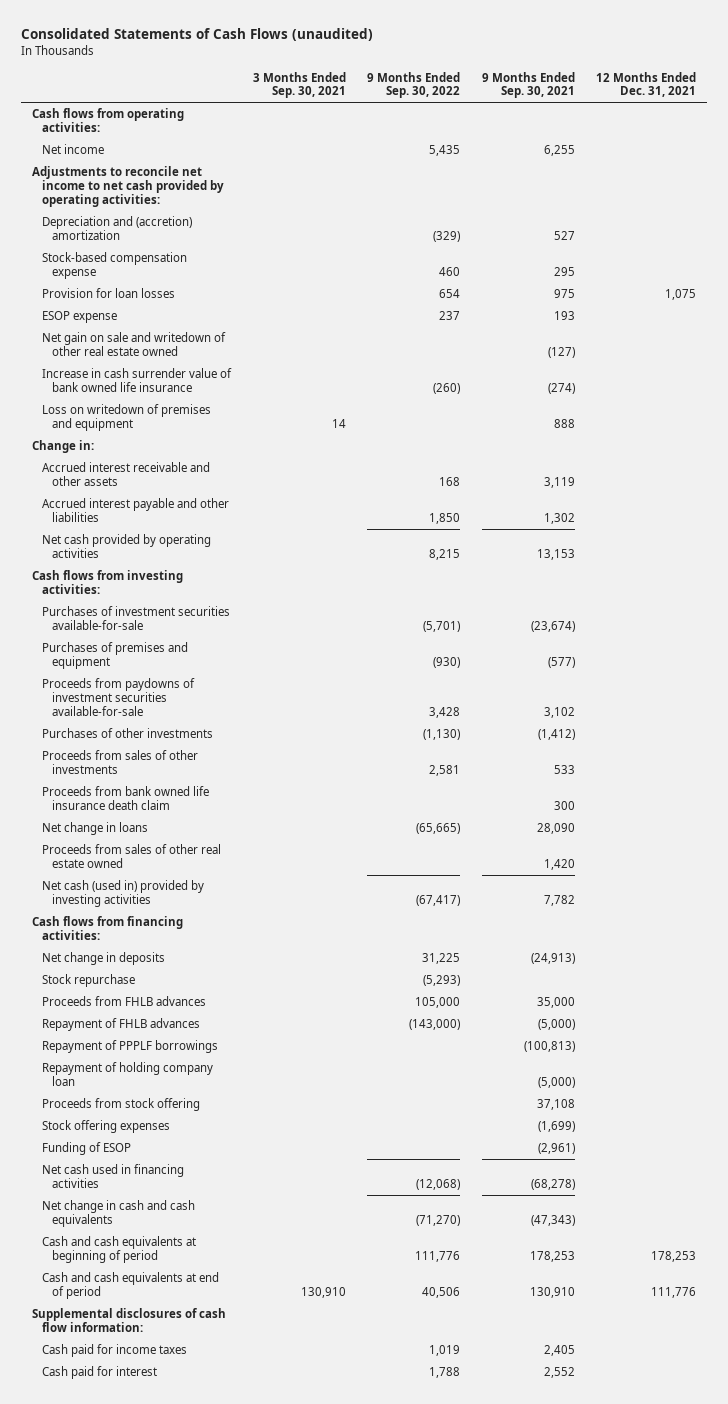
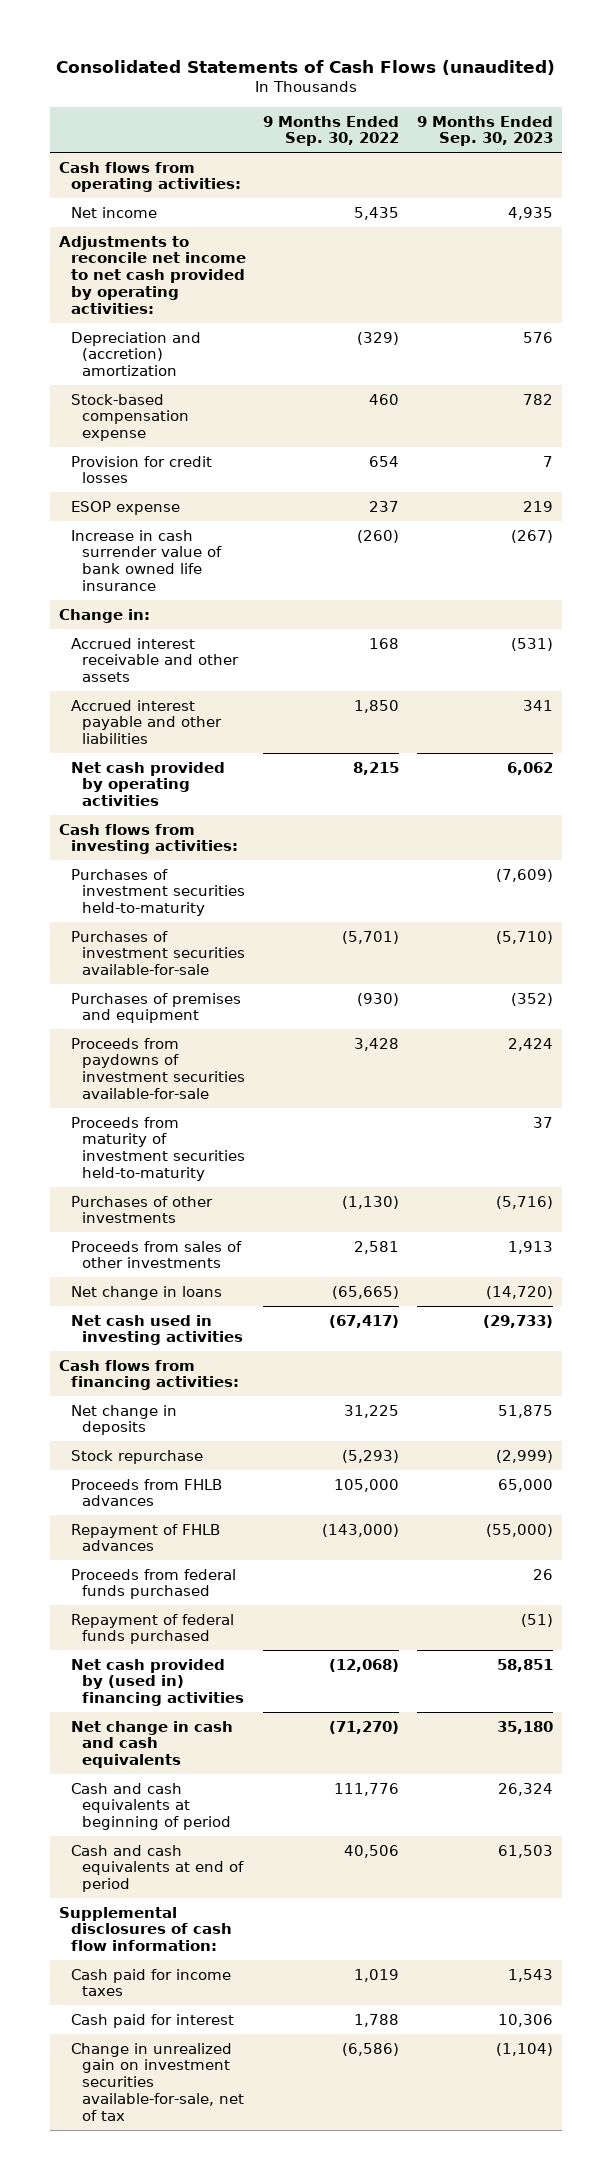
[252,71,346,99] 3 Months Ended Sep. 30, 2021 -> none
[481,71,575,99] 9 Months Ended Sep. 30, 2021 -> none
[596,71,697,98] 12 Months Ended Dec. 31, 2021 -> none
none -> [417,115,554,147] 9 Months Ended Sep. 30, 2023
[42,288,176,299] Provision for loan losses -> [70,455,212,484] Provision for credit losses
[42,332,227,356] Net gain on sale and writedown of other real estate owned -> none
[42,404,212,431] Loss on writedown of premises and equipment -> none
none -> [70,868,246,917] Purchases of investment securities held-to-maturity
none -> [70,1116,246,1182] Proceeds from maturity of investment securities held-to-maturity
[42,786,210,810] Proceeds from bank owned life insurance death claim -> none
[42,844,222,868] Proceeds from sales of other real estate owned -> none
[42,880,205,907] Net cash (used in) provided by investing activities -> [70,1314,244,1346] Net cash used in investing activities
[42,1040,219,1054] Repayment of PPPLF borrowings -> none
[42,1062,214,1086] Repayment of holding company loan -> none
[42,1098,201,1112] Proceeds from stock offering -> none
[42,1120,171,1134] Stock offering expenses -> none
[42,1142,132,1156] Funding of ESOP -> none
none -> [70,1568,236,1600] Proceeds from federal funds purchased
none -> [70,1613,234,1645] Repayment of federal funds purchased
[42,1164,185,1188] Net cash used in financing activities -> [70,1658,245,1707] Net cash provided by (used in) financing activities
none -> [70,2042,245,2122] Change in unrealized gain on investment securities available-for-sale, net of tax

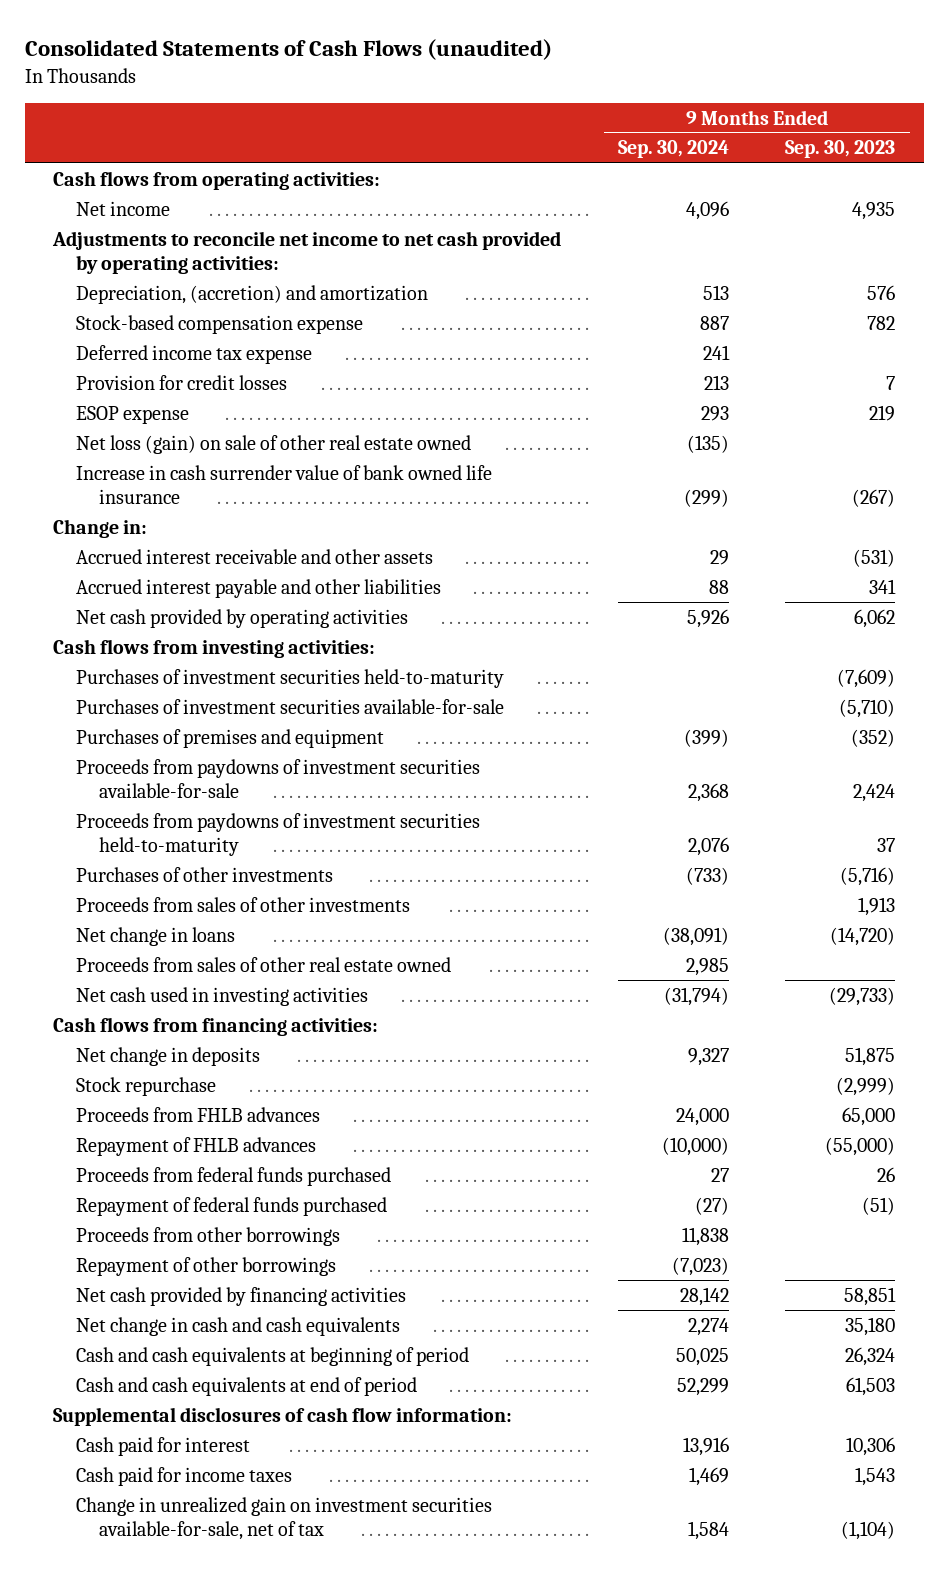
[263,115,400,147] 9 Months Ended Sep. 30, 2022 -> none
none -> [617,140,729,159] Sep. 30, 2024
[70,331,201,377] Depreciation and (accretion) amortization -> [76,284,429,304] Depreciation, (accretion) and amortization
none -> [76,344,313,364] Deferred income tax expense
none -> [76,434,472,454] Net loss (gain) on sale of other real estate owned
[70,1116,246,1182] Proceeds from maturity of investment securities held-to-maturity -> [76,812,481,856] Proceeds from paydowns of investment securities held-to-maturity
none -> [76,956,452,972] Proceeds from sales of other real estate owned
none -> [76,1226,341,1246] Proceeds from other borrowings
none -> [76,1256,337,1276] Repayment of other borrowings
[70,1658,245,1707] Net cash provided by (used in) financing activities -> [76,1286,407,1306] Net cash provided by financing activities
[70,1968,231,1997] Cash paid for income taxes -> [76,1466,293,1486] Cash paid for income taxes

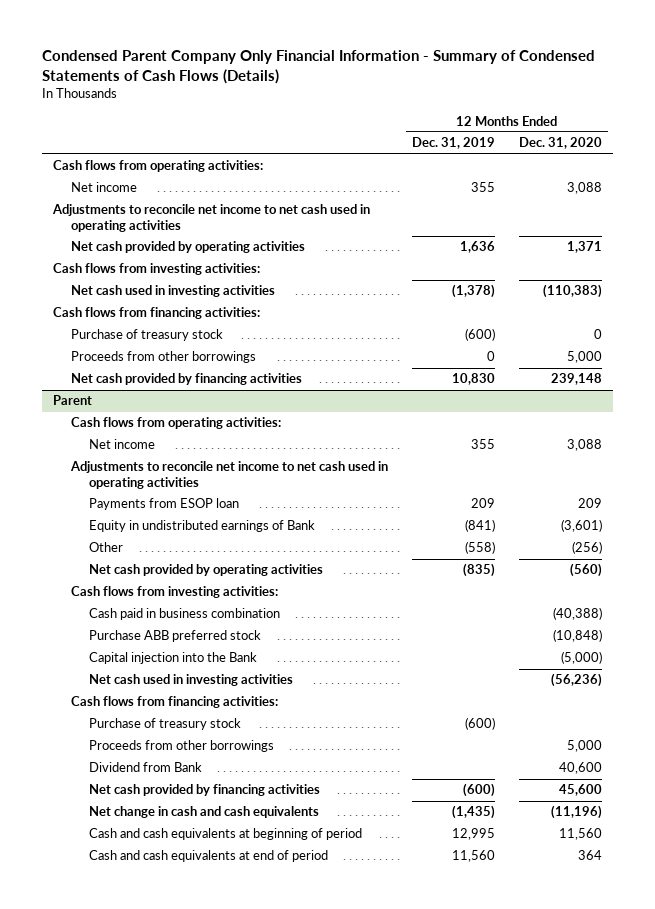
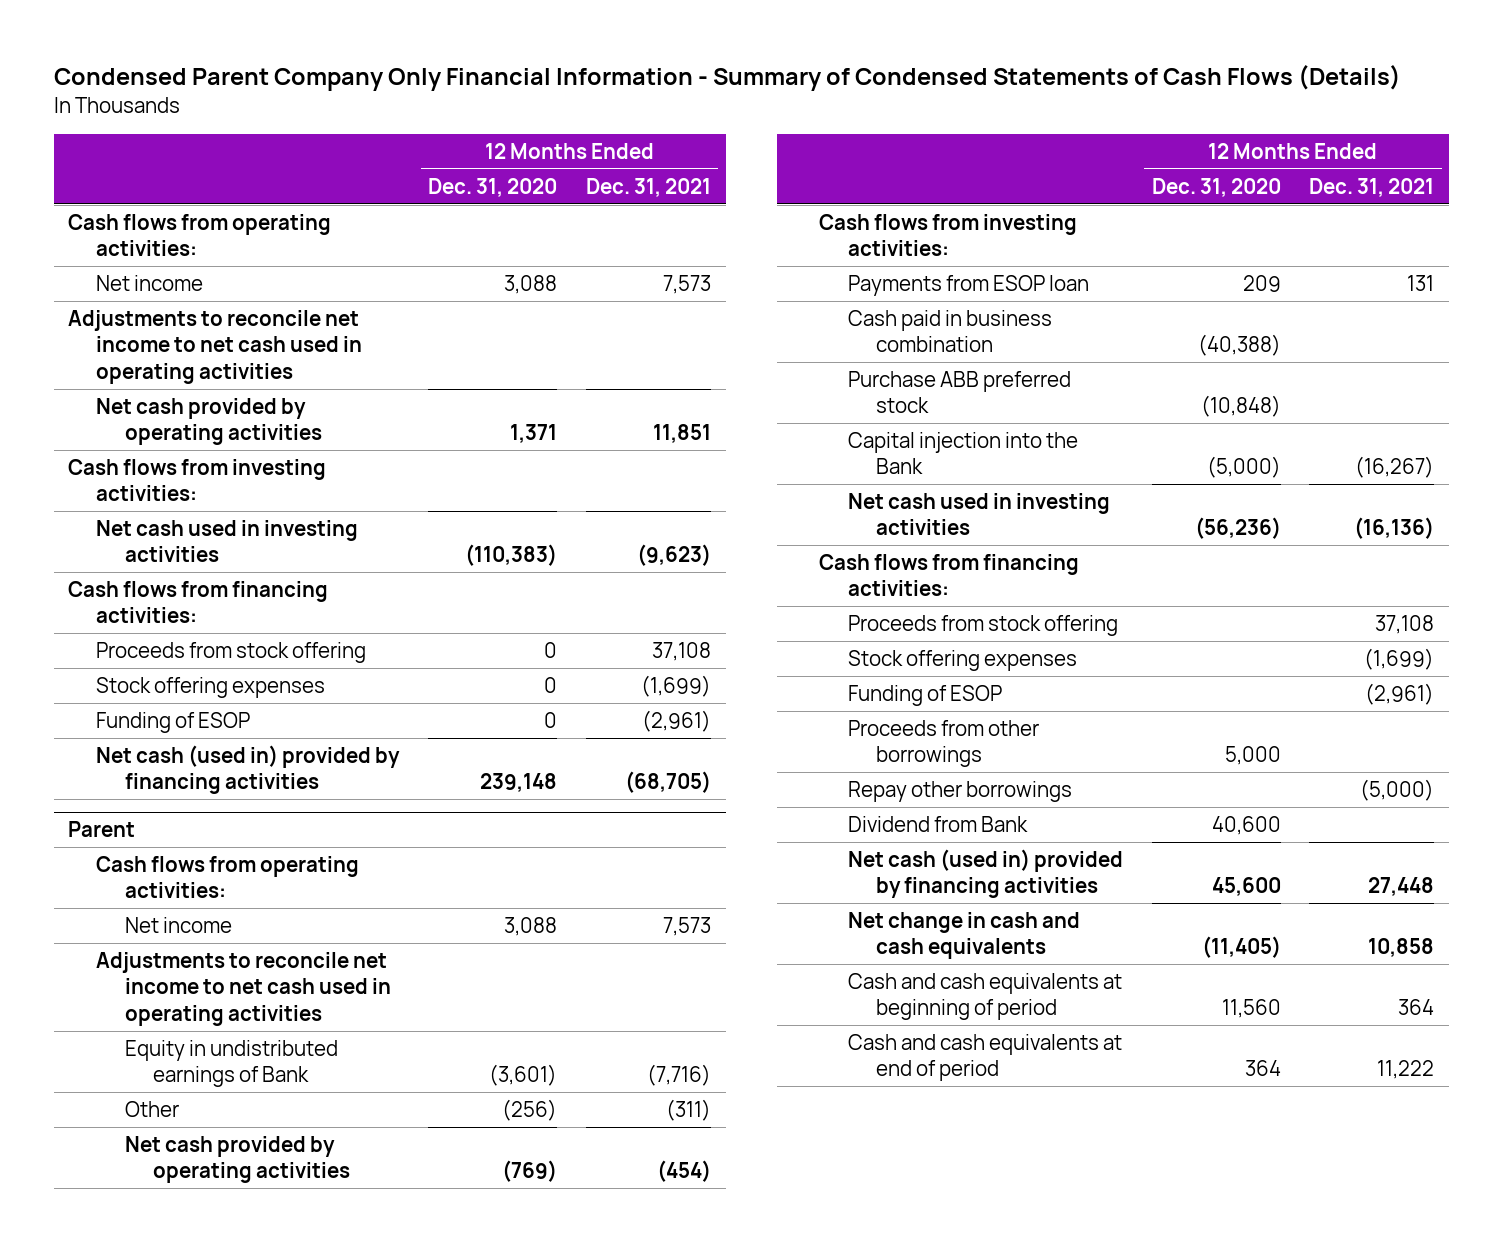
[412,137,496,150] Dec. 31, 2019 -> none
none -> [586,177,712,197] Dec. 31, 2021
[71,329,224,342] Purchase of treasury stock -> none
[71,351,257,364] Proceeds from other borrowings -> none
none -> [96,641,367,663] Proceeds from stock offering
none -> [96,676,326,698] Stock offering expenses
none -> [96,711,251,733] Funding of ESOP
[71,373,303,386] Net cash provided by financing activities -> [96,744,401,795] Net cash (used in) provided by financing activities
[569,563,602,578] (560) -> [502,1160,558,1183] (769)
[89,498,240,511] Payments from ESOP loan -> [847,274,1089,296] Payments from ESOP loan
[89,718,242,731] Purchase of treasury stock -> none
none -> [847,614,1118,636] Proceeds from stock offering
none -> [847,649,1077,671] Stock offering expenses
none -> [847,684,1002,706] Funding of ESOP
none -> [847,780,1072,802] Repay other borrowings
[89,784,321,797] Net cash provided by financing activities -> [847,848,1123,899] Net cash (used in) provided by financing activities
[550,805,602,820] (11,196) -> [1201,936,1281,959] (11,405)

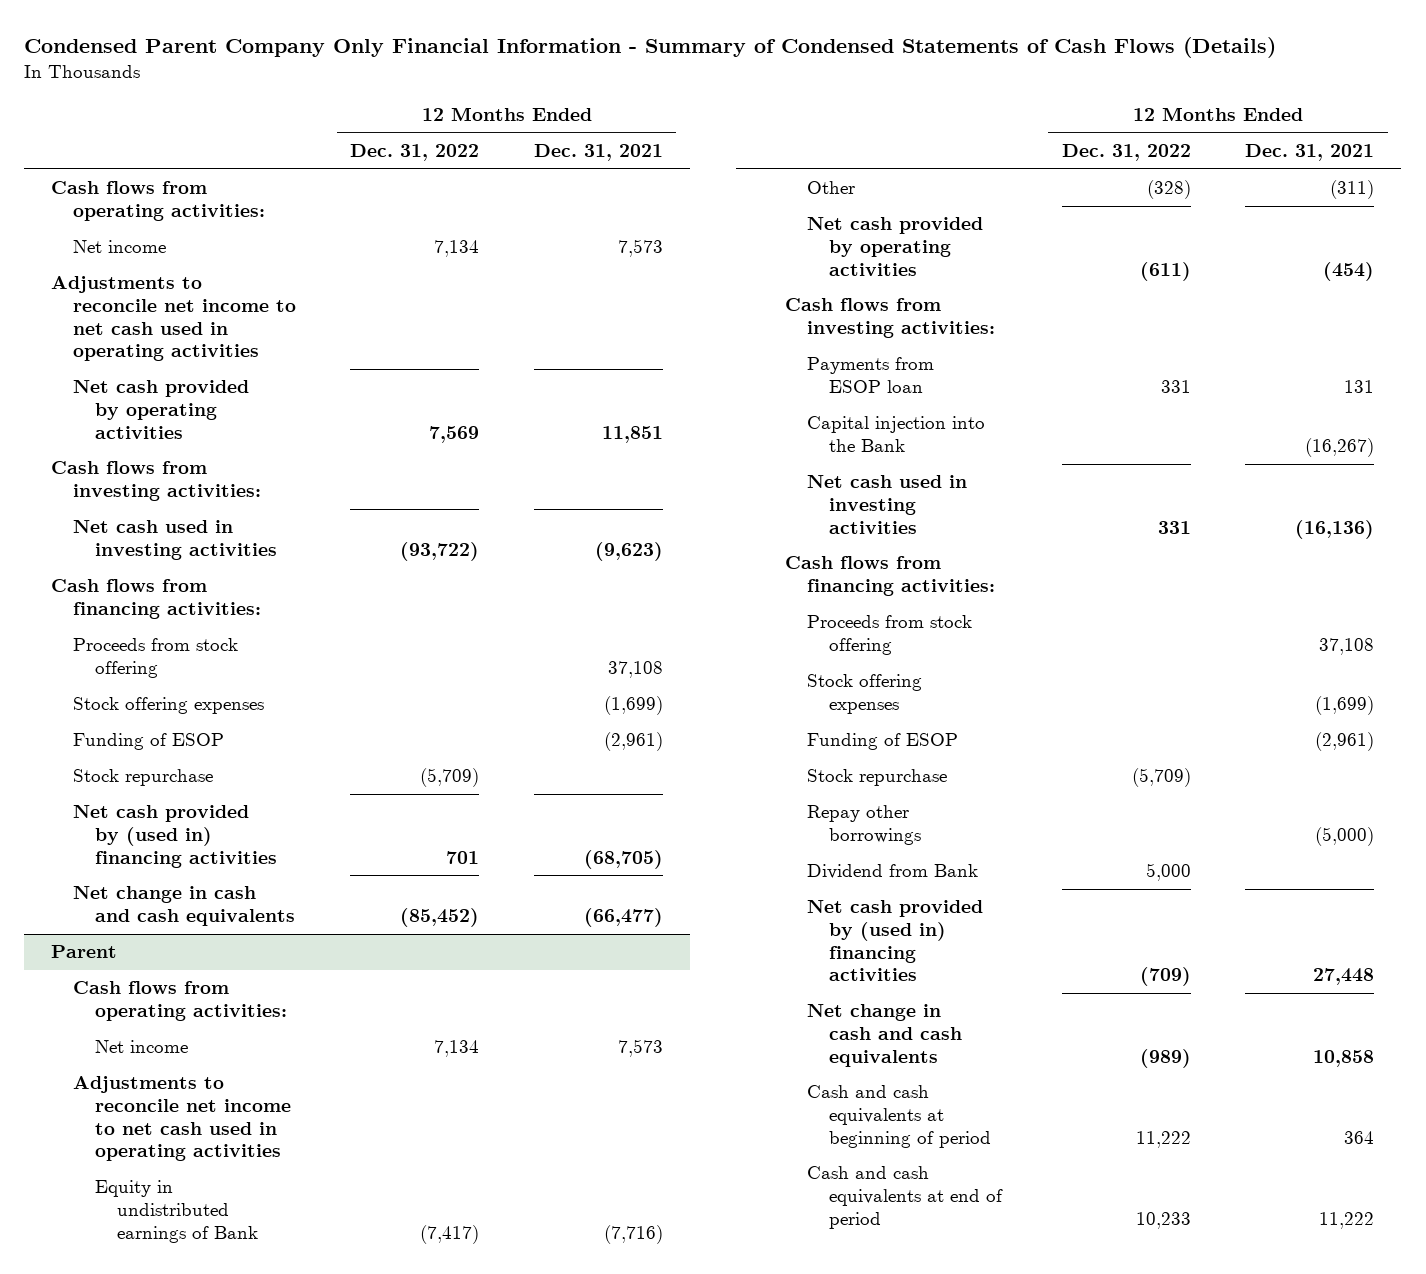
[428,177,558,197] Dec. 31, 2020 -> none
none -> [350,143,480,161] Dec. 31, 2022
none -> [73,769,214,787] Stock repurchase
[96,744,401,795] Net cash (used in) provided by financing activities -> [73,805,278,868] Net cash provided by (used in) financing activities
none -> [73,886,296,927] Net change in cash and cash equivalents
[847,309,1052,353] Cash paid in business combination -> none
[847,370,1071,414] Purchase ABB preferred stock -> none
[847,719,1039,768] Proceeds from other borrowings -> none
none -> [806,769,947,787] Stock repurchase
[847,848,1123,899] Net cash (used in) provided by financing activities -> [806,900,983,982] Net cash provided by (used in) financing activities

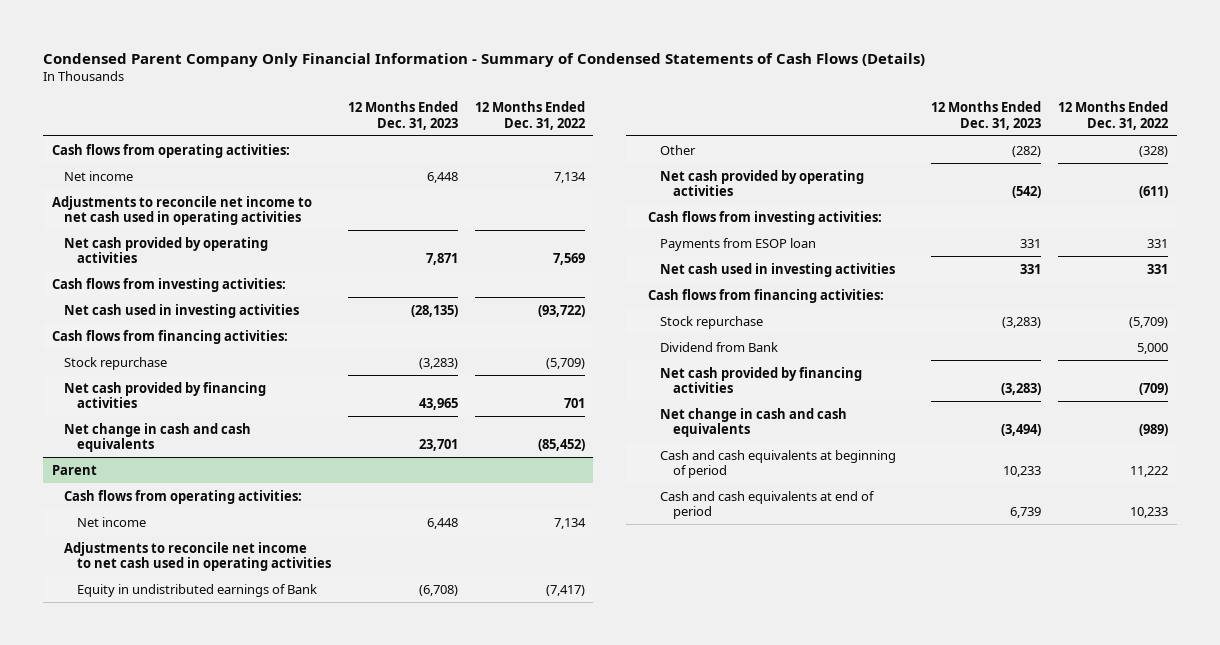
[533,143,663,161] Dec. 31, 2021 -> none
none -> [347,101,458,130] 12 Months Ended Dec. 31, 2023
[73,638,239,679] Proceeds from stock offering -> none
[73,697,265,715] Stock offering expenses -> none
[73,733,225,751] Funding of ESOP -> none
[73,805,278,868] Net cash provided by (used in) financing activities -> [64,381,267,409] Net cash provided by financing activities
[806,416,985,453] Capital injection into the Bank -> none
[806,615,972,656] Proceeds from stock offering -> none
[806,674,922,715] Stock offering expenses -> none
[806,733,958,751] Funding of ESOP -> none
[806,805,921,846] Repay other borrowings -> none
[806,900,983,982] Net cash provided by (used in) financing activities -> [660,366,863,394] Net cash provided by financing activities

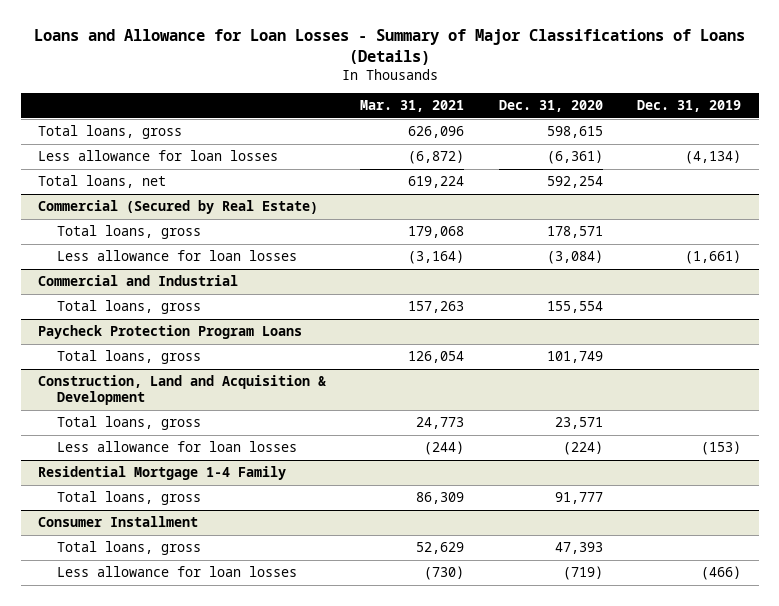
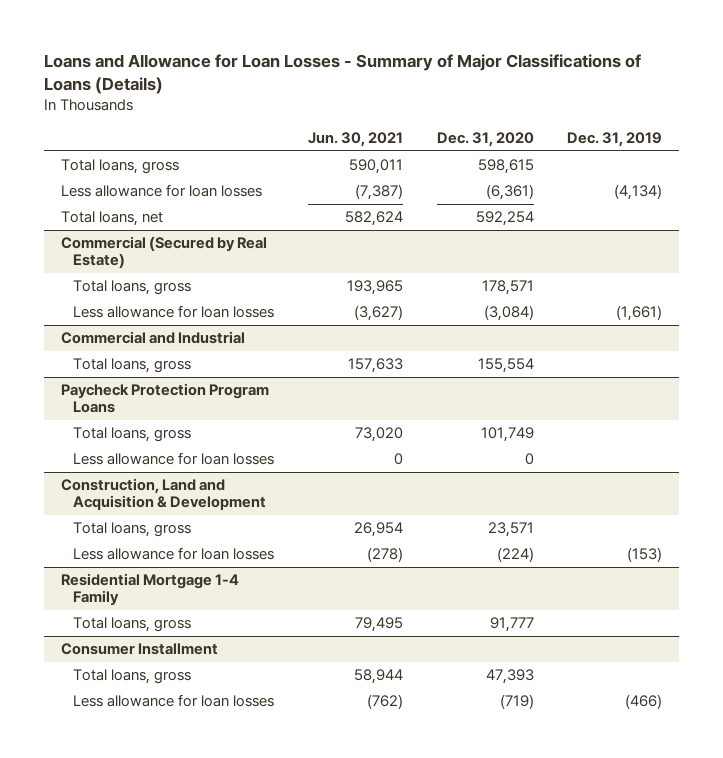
[360,100,465,113] Mar. 31, 2021 -> none
none -> [307,132,403,148] Jun. 30, 2021
none -> [73,452,275,466] Less allowance for loan losses

